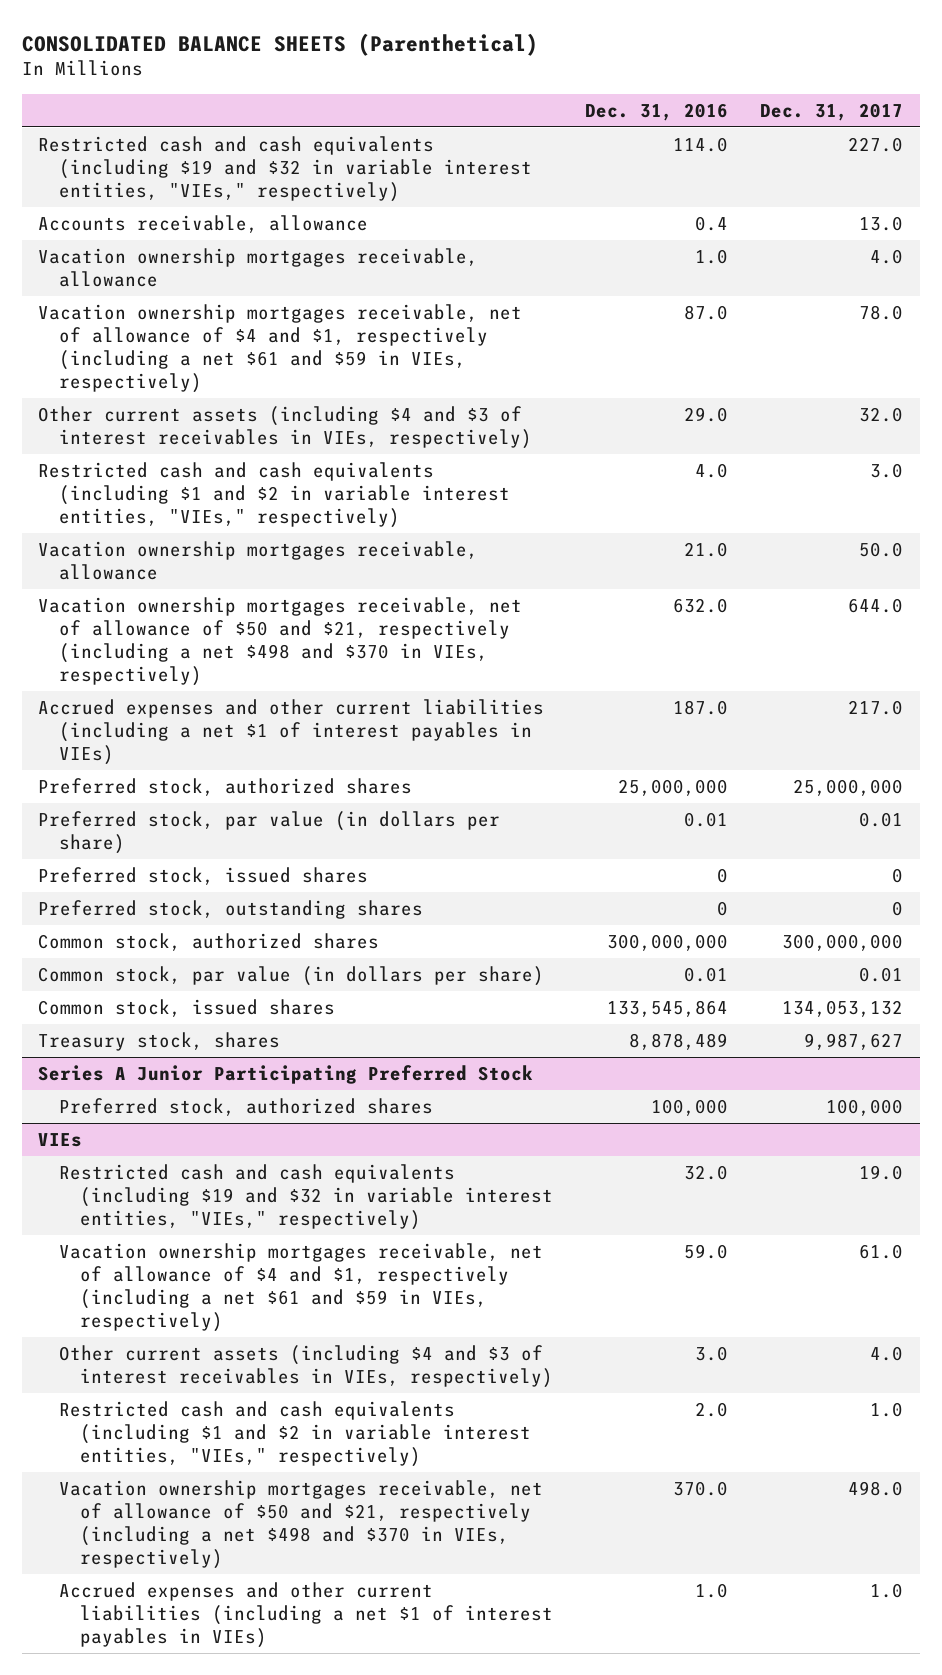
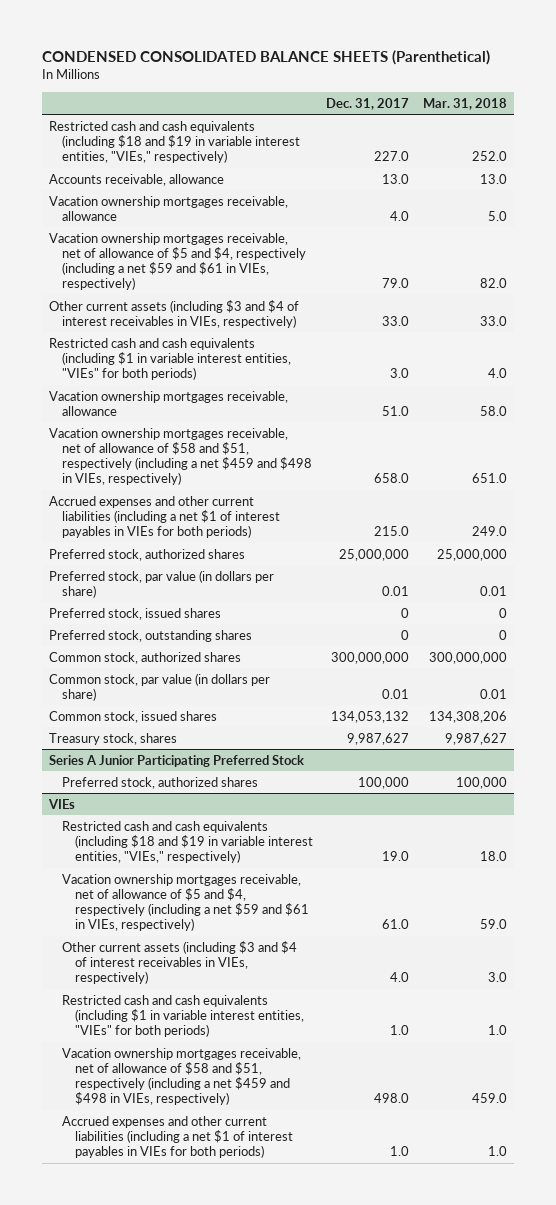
[22,32,539,56] CONSOLIDATED BALANCE SHEETS (Parenthetical) -> [41,49,490,65] CONDENSED CONSOLIDATED BALANCE SHEETS (Parenthetical)
[585,102,729,121] Dec. 31, 2016 -> none
none -> [423,97,508,110] Mar. 31, 2018
[38,135,533,202] Restricted cash and cash equivalents (including $19 and $32 in variable interest entities, "VIEs," respectively) -> [48,120,300,164] Restricted cash and cash equivalents (including $18 and $19 in variable interest entities, "VIEs," respectively)
[38,303,523,393] Vacation ownership mortgages receivable, net of allowance of $4 and $1, respectively (including a net $61 and $59 in VIEs, respectively) -> [48,232,306,291] Vacation ownership mortgages receivable, net of allowance of $5 and $4, respectively (including a net $59 and $61 in VIEs, respectively)
[859,304,904,320] 78.0 -> [382,278,410,289] 79.0
[38,405,533,449] Other current assets (including $4 and $3 of interest receivables in VIEs, respectively) -> [48,299,299,328] Other current assets (including $3 and $4 of interest receivables in VIEs, respectively)
[859,406,904,422] 32.0 -> [382,315,410,326] 33.0
[38,461,511,528] Restricted cash and cash equivalents (including $1 and $2 in variable interest entities, "VIEs," respectively) -> [48,337,291,381] Restricted cash and cash equivalents (including $1 in variable interest entities, "VIEs" for both periods)
[859,541,904,557] 50.0 -> [382,405,410,416] 51.0
[38,596,523,686] Vacation ownership mortgages receivable, net of allowance of $50 and $21, respectively (including a net $498 and $370 in VIEs, respectively) -> [48,427,312,486] Vacation ownership mortgages receivable, net of allowance of $58 and $51, respectively (including a net $459 and $498 in VIEs, respectively)
[848,597,904,613] 644.0 -> [374,473,410,484] 658.0
[38,698,545,765] Accrued expenses and other current liabilities (including a net $1 of interest payables in VIEs) -> [48,495,280,539] Accrued expenses and other current liabilities (including a net $1 of interest payables in VIEs for both periods)
[848,699,904,715] 217.0 -> [374,526,410,537] 215.0
[59,1163,553,1230] Restricted cash and cash equivalents (including $19 and $32 in variable interest entities, "VIEs," respectively) -> [61,820,313,864] Restricted cash and cash equivalents (including $18 and $19 in variable interest entities, "VIEs," respectively)
[59,1242,544,1332] Vacation ownership mortgages receivable, net of allowance of $4 and $1, respectively (including a net $61 and $59 in VIEs, respectively) -> [61,873,309,932] Vacation ownership mortgages receivable, net of allowance of $5 and $4, respectively (including a net $59 and $61 in VIEs, respectively)
[59,1344,553,1388] Other current assets (including $4 and $3 of interest receivables in VIEs, respectively) -> [61,940,297,985] Other current assets (including $3 and $4 of interest receivables in VIEs, respectively)
[59,1400,531,1467] Restricted cash and cash equivalents (including $1 and $2 in variable interest entities, "VIEs," respectively) -> [61,994,304,1038] Restricted cash and cash equivalents (including $1 in variable interest entities, "VIEs" for both periods)
[59,1479,544,1569] Vacation ownership mortgages receivable, net of allowance of $50 and $21, respectively (including a net $498 and $370 in VIEs, respectively) -> [61,1047,301,1106] Vacation ownership mortgages receivable, net of allowance of $58 and $51, respectively (including a net $459 and $498 in VIEs, respectively)
[59,1581,553,1648] Accrued expenses and other current liabilities (including a net $1 of interest payables in VIEs) -> [61,1115,293,1159] Accrued expenses and other current liabilities (including a net $1 of interest payables in VIEs for both periods)

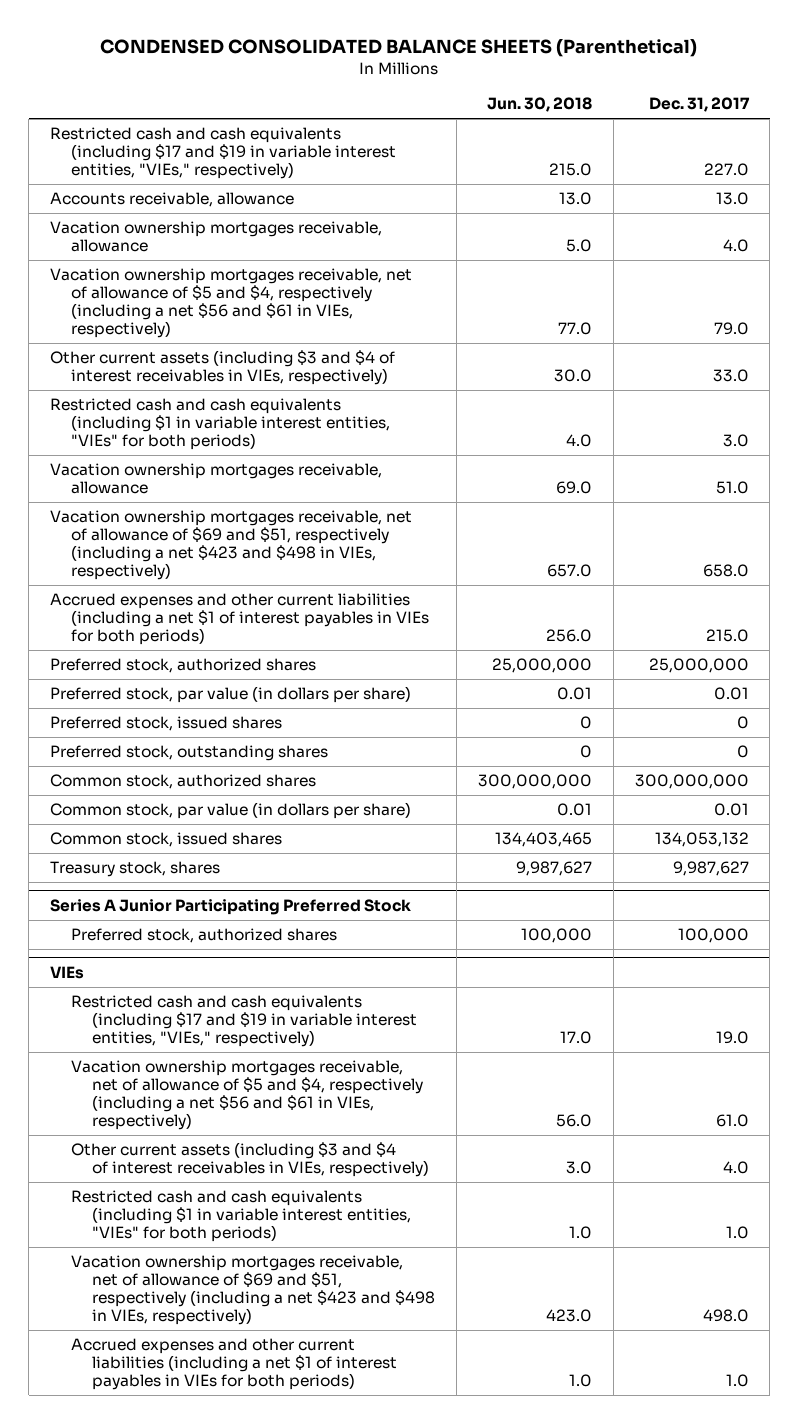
[423,97,508,110] Mar. 31, 2018 -> none
none -> [486,97,592,113] Jun. 30, 2018
[48,120,300,164] Restricted cash and cash equivalents (including $18 and $19 in variable interest entities, "VIEs," respectively) -> [50,127,397,179] Restricted cash and cash equivalents (including $17 and $19 in variable interest entities, "VIEs," respectively)
[48,232,306,291] Vacation ownership mortgages receivable, net of allowance of $5 and $4, respectively (including a net $59 and $61 in VIEs, respectively) -> [50,268,413,338] Vacation ownership mortgages receivable, net of allowance of $5 and $4, respectively (including a net $56 and $61 in VIEs, respectively)
[48,427,312,486] Vacation ownership mortgages receivable, net of allowance of $58 and $51, respectively (including a net $459 and $498 in VIEs, respectively) -> [50,510,413,580] Vacation ownership mortgages receivable, net of allowance of $69 and $51, respectively (including a net $423 and $498 in VIEs, respectively)
[61,820,313,864] Restricted cash and cash equivalents (including $18 and $19 in variable interest entities, "VIEs," respectively) -> [71,995,417,1047] Restricted cash and cash equivalents (including $17 and $19 in variable interest entities, "VIEs," respectively)
[61,873,309,932] Vacation ownership mortgages receivable, net of allowance of $5 and $4, respectively (including a net $59 and $61 in VIEs, respectively) -> [71,1060,423,1130] Vacation ownership mortgages receivable, net of allowance of $5 and $4, respectively (including a net $56 and $61 in VIEs, respectively)
[61,1047,301,1106] Vacation ownership mortgages receivable, net of allowance of $58 and $51, respectively (including a net $459 and $498 in VIEs, respectively) -> [71,1255,435,1325] Vacation ownership mortgages receivable, net of allowance of $69 and $51, respectively (including a net $423 and $498 in VIEs, respectively)

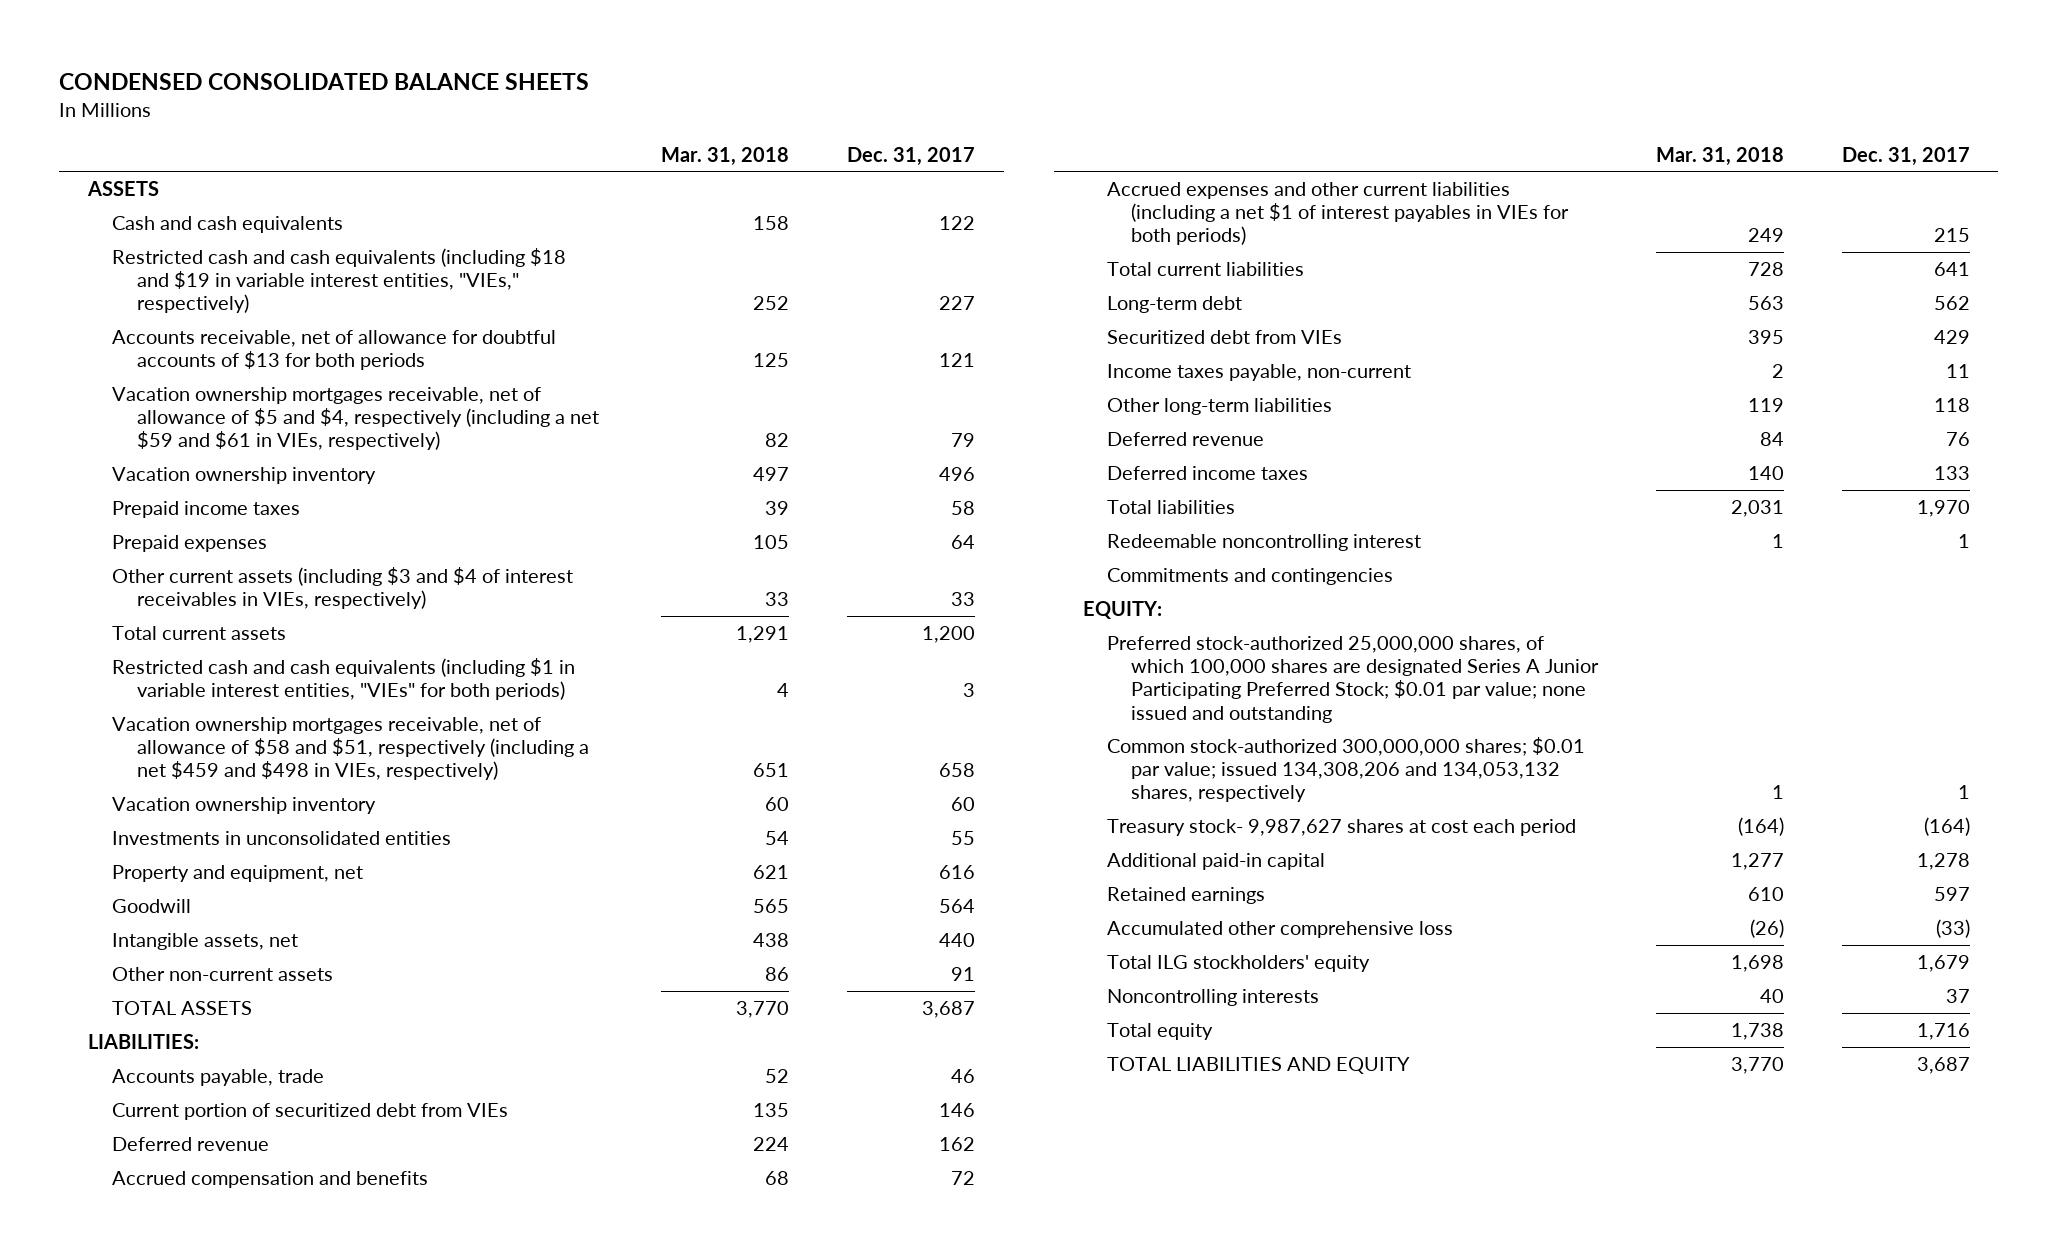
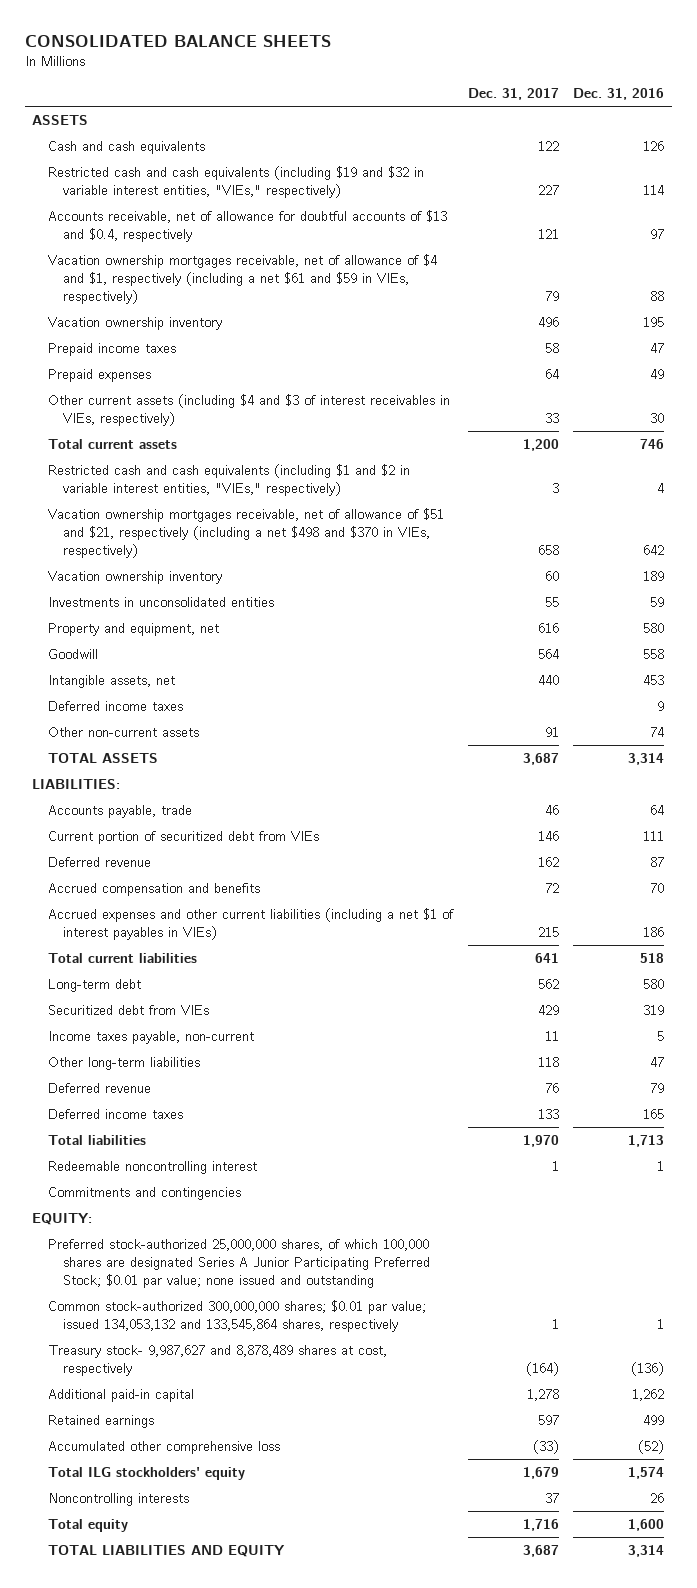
[58,73,589,91] CONDENSED CONSOLIDATED BALANCE SHEETS -> [24,34,331,47] CONSOLIDATED BALANCE SHEETS
[661,146,790,166] Mar. 31, 2018 -> none
none -> [573,88,665,101] Dec. 31, 2016
[112,248,567,314] Restricted cash and cash equivalents (including $18 and $19 in variable interest entities, "VIEs," respectively) -> [47,165,424,198] Restricted cash and cash equivalents (including $19 and $32 in variable interest entities, "VIEs," respectively)
[112,330,557,371] Accounts receivable, net of allowance for doubtful accounts of $13 for both periods -> [47,209,447,242] Accounts receivable, net of allowance for doubtful accounts of $13 and $0.4, respectively
[112,387,599,451] Vacation ownership mortgages receivable, net of allowance of $5 and $4, respectively (including a net $59 and $61 in VIEs, respectively) -> [47,253,437,304] Vacation ownership mortgages receivable, net of allowance of $4 and $1, respectively (including a net $61 and $59 in VIEs, respectively)
[112,567,574,610] Other current assets (including $3 and $4 of interest receivables in VIEs, respectively) -> [47,393,450,426] Other current assets (including $4 and $3 of interest receivables in VIEs, respectively)
[112,658,576,701] Restricted cash and cash equivalents (including $1 in variable interest entities, "VIEs" for both periods) -> [47,463,410,496] Restricted cash and cash equivalents (including $1 and $2 in variable interest entities, "VIEs," respectively)
[112,717,589,781] Vacation ownership mortgages receivable, net of allowance of $58 and $51, respectively (including a net $459 and $498 in VIEs, respectively) -> [47,507,444,558] Vacation ownership mortgages receivable, net of allowance of $51 and $21, respectively (including a net $498 and $370 in VIEs, respectively)
none -> [47,700,183,711] Deferred income taxes
[1107,182,1570,246] Accrued expenses and other current liabilities (including a net $1 of interest payables in VIEs for both periods) -> [47,907,454,940] Accrued expenses and other current liabilities (including a net $1 of interest payables in VIEs)
[1107,737,1586,803] Common stock-authorized 300,000,000 shares; $0.01 par value; issued 134,308,206 and 134,053,132 shares, respectively -> [47,1299,426,1332] Common stock-authorized 300,000,000 shares; $0.01 par value; issued 134,053,132 and 133,545,864 shares, respectively
[1107,819,1577,837] Treasury stock- 9,987,627 shares at cost each period -> [47,1344,387,1376] Treasury stock- 9,987,627 and 8,878,489 shares at cost, respectively

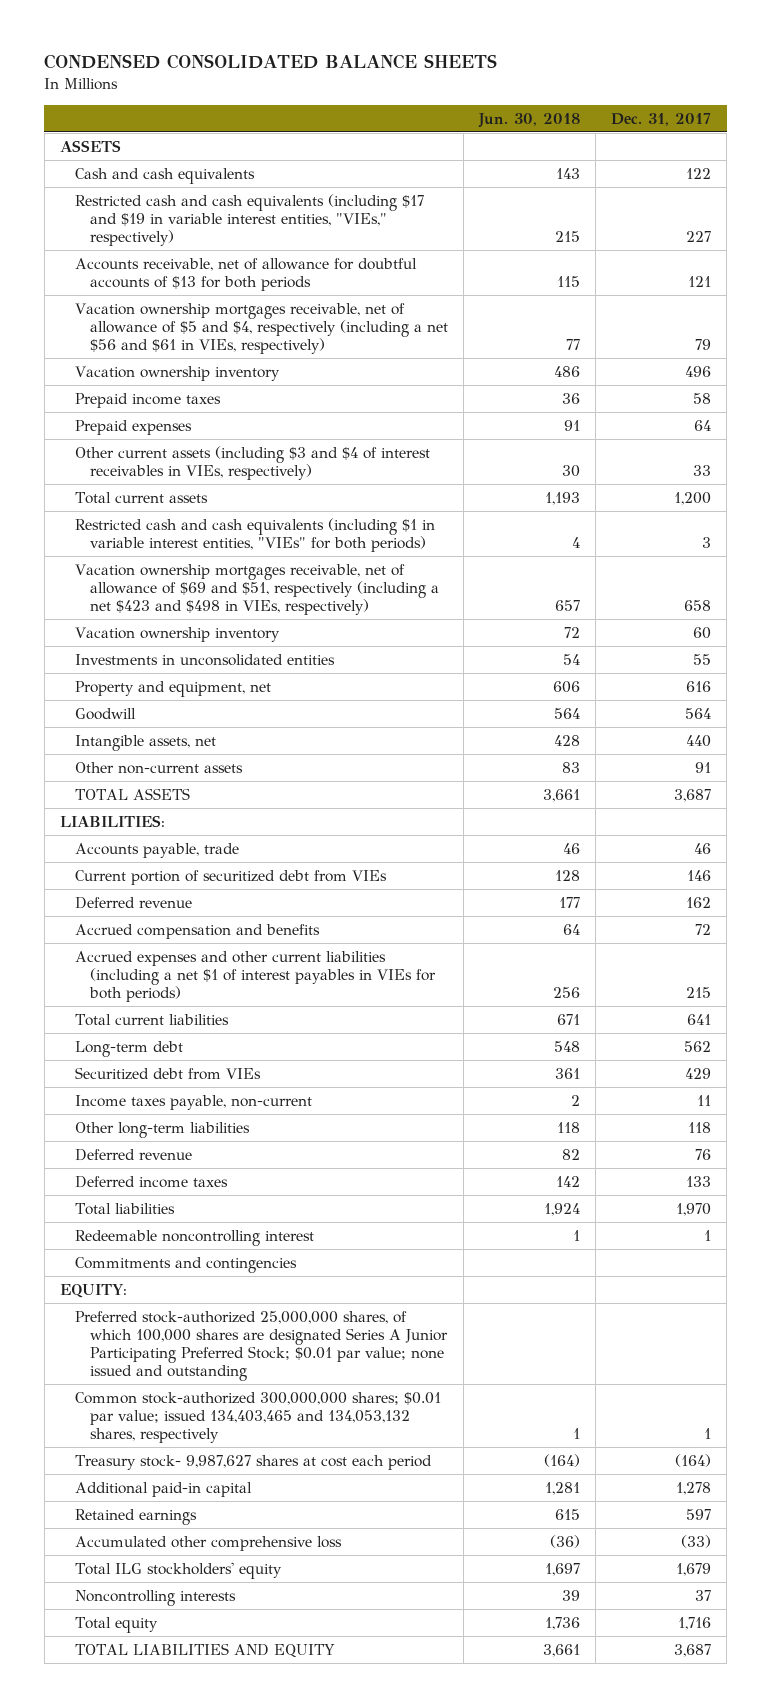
[24,34,331,47] CONSOLIDATED BALANCE SHEETS -> [44,54,498,70] CONDENSED CONSOLIDATED BALANCE SHEETS
[573,88,665,101] Dec. 31, 2016 -> none
none -> [478,112,581,128] Jun. 30, 2018
[47,165,424,198] Restricted cash and cash equivalents (including $19 and $32 in variable interest entities, "VIEs," respectively) -> [74,193,424,246] Restricted cash and cash equivalents (including $17 and $19 in variable interest entities, "VIEs," respectively)
[47,209,447,242] Accounts receivable, net of allowance for doubtful accounts of $13 and $0.4, respectively -> [74,257,417,291] Accounts receivable, net of allowance for doubtful accounts of $13 for both periods
[47,253,437,304] Vacation ownership mortgages receivable, net of allowance of $4 and $1, respectively (including a net $61 and $59 in VIEs, respectively) -> [74,302,448,354] Vacation ownership mortgages receivable, net of allowance of $5 and $4, respectively (including a net $56 and $61 in VIEs, respectively)
[47,393,450,426] Other current assets (including $4 and $3 of interest receivables in VIEs, respectively) -> [74,445,430,480] Other current assets (including $3 and $4 of interest receivables in VIEs, respectively)
[47,463,410,496] Restricted cash and cash equivalents (including $1 and $2 in variable interest entities, "VIEs," respectively) -> [74,517,435,552] Restricted cash and cash equivalents (including $1 in variable interest entities, "VIEs" for both periods)
[47,507,444,558] Vacation ownership mortgages receivable, net of allowance of $51 and $21, respectively (including a net $498 and $370 in VIEs, respectively) -> [74,563,439,615] Vacation ownership mortgages receivable, net of allowance of $69 and $51, respectively (including a net $423 and $498 in VIEs, respectively)
[47,700,183,711] Deferred income taxes -> none
[47,907,454,940] Accrued expenses and other current liabilities (including a net $1 of interest payables in VIEs) -> [74,950,436,1002] Accrued expenses and other current liabilities (including a net $1 of interest payables in VIEs for both periods)
[47,1299,426,1332] Common stock-authorized 300,000,000 shares; $0.01 par value; issued 134,053,132 and 133,545,864 shares, respectively -> [74,1391,441,1443] Common stock-authorized 300,000,000 shares; $0.01 par value; issued 134,403,465 and 134,053,132 shares, respectively
[47,1344,387,1376] Treasury stock- 9,987,627 and 8,878,489 shares at cost, respectively -> [74,1454,432,1470] Treasury stock- 9,987,627 shares at cost each period

